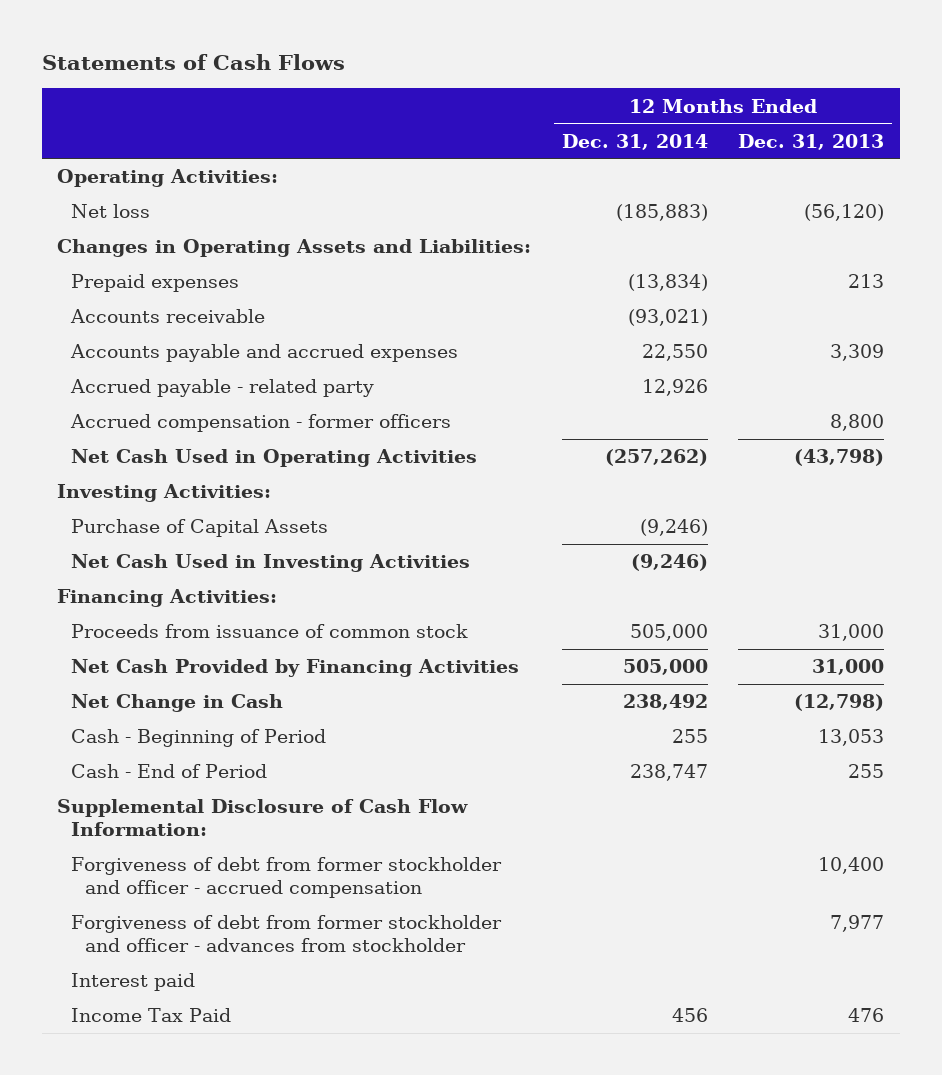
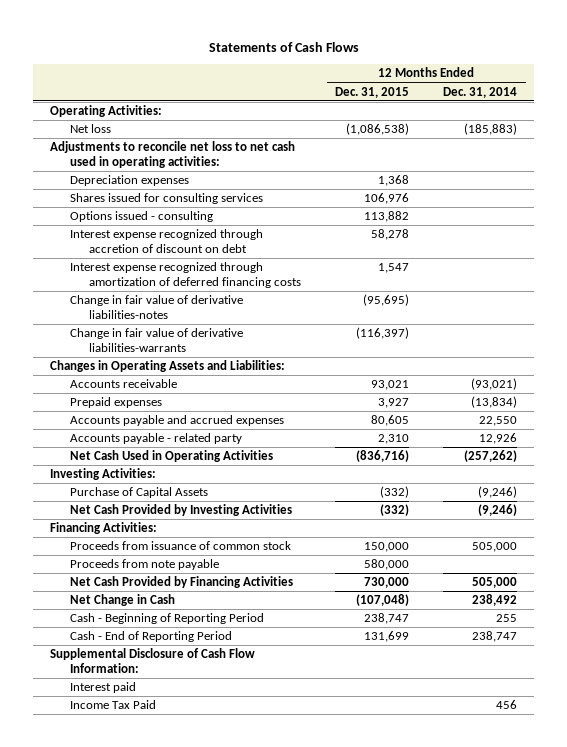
[738,133,885,150] Dec. 31, 2013 -> none
none -> [335,86,410,98] Dec. 31, 2015
none -> [49,141,295,169] Adjustments to reconcile net loss to net cash used in operating activities:
none -> [69,175,189,187] Depreciation expenses
none -> [69,193,263,205] Shares issued for consulting services
none -> [69,211,213,223] Options issued - consulting
none -> [69,229,263,254] Interest expense recognized through accretion of discount on debt
none -> [69,262,302,289] Interest expense recognized through amortization of deferred financing costs
none -> [69,295,243,320] Change in fair value of derivative liabilities-notes
none -> [69,328,243,353] Change in fair value of derivative liabilities-warrants
[70,274,239,293] Prepaid expenses -> [69,397,162,409] Prepaid expenses
[69,414,451,433] Accrued compensation - former officers -> none
[69,379,374,398] Accrued payable - related party -> [69,433,242,445] Accounts payable - related party
[70,554,470,573] Net Cash Used in Investing Activities -> [69,504,292,517] Net Cash Provided by Investing Activities
none -> [69,559,219,571] Proceeds from note payable
[70,729,326,748] Cash - Beginning of Period -> [69,613,264,625] Cash - Beginning of Reporting Period
[70,764,267,779] Cash - End of Period -> [69,631,232,643] Cash - End of Reporting Period
[70,857,502,898] Forgiveness of debt from former stockholder and officer - accrued compensation -> none
[70,915,502,952] Forgiveness of debt from former stockholder and officer - advances from stockholder -> none

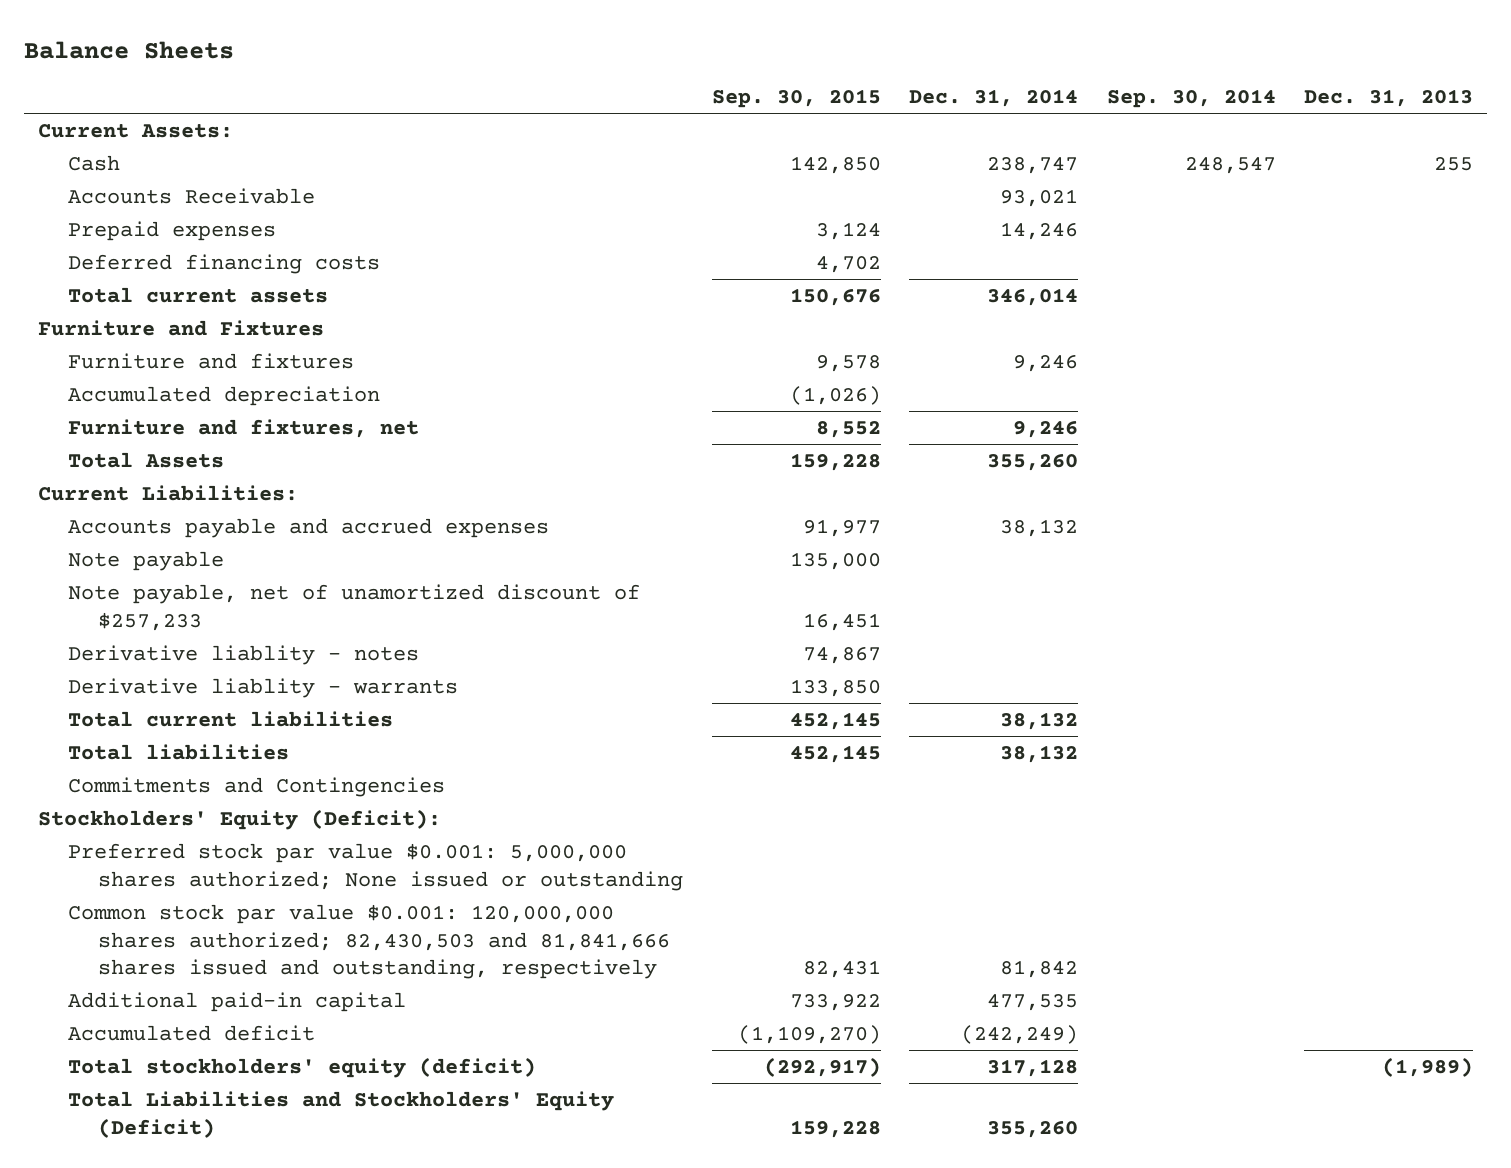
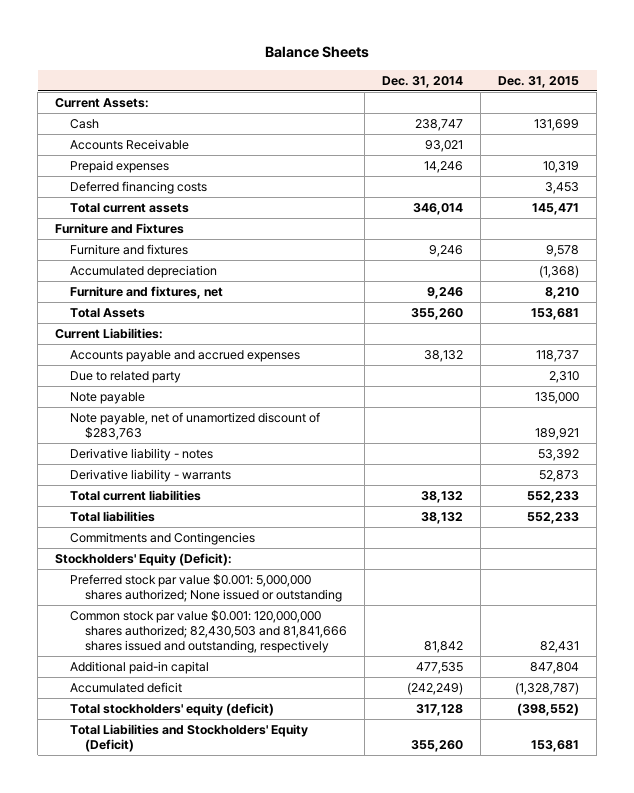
[711,89,881,109] Sep. 30, 2015 -> none
[1106,89,1276,109] Sep. 30, 2014 -> none
[1304,89,1474,108] Dec. 31, 2013 -> none
none -> [498,75,580,88] Dec. 31, 2015
none -> [70,370,182,383] Due to related party
[68,583,641,631] Note payable, net of unamortized discount of $257,233 -> [70,411,321,440] Note payable, net of unamortized discount of $283,763
[68,644,420,665] Derivative liablity - notes -> [70,447,214,461] Derivative liability - notes
[68,677,459,698] Derivative liablity - warrants -> [70,468,232,482] Derivative liability - warrants

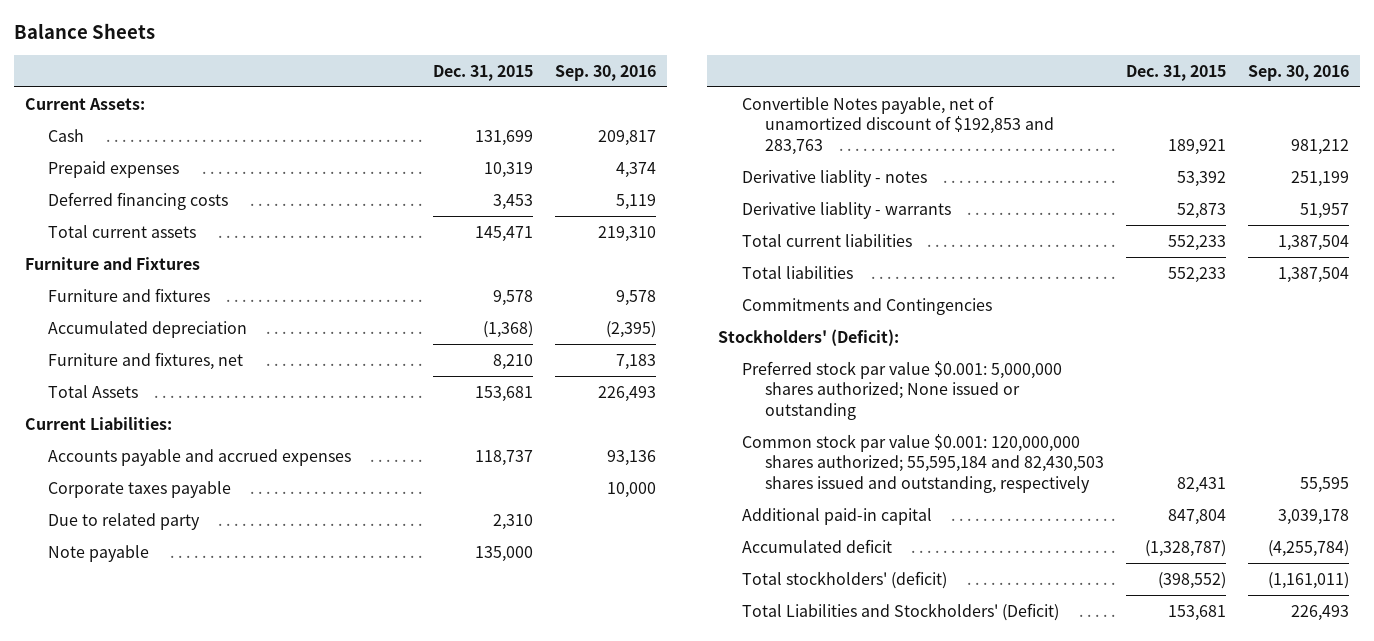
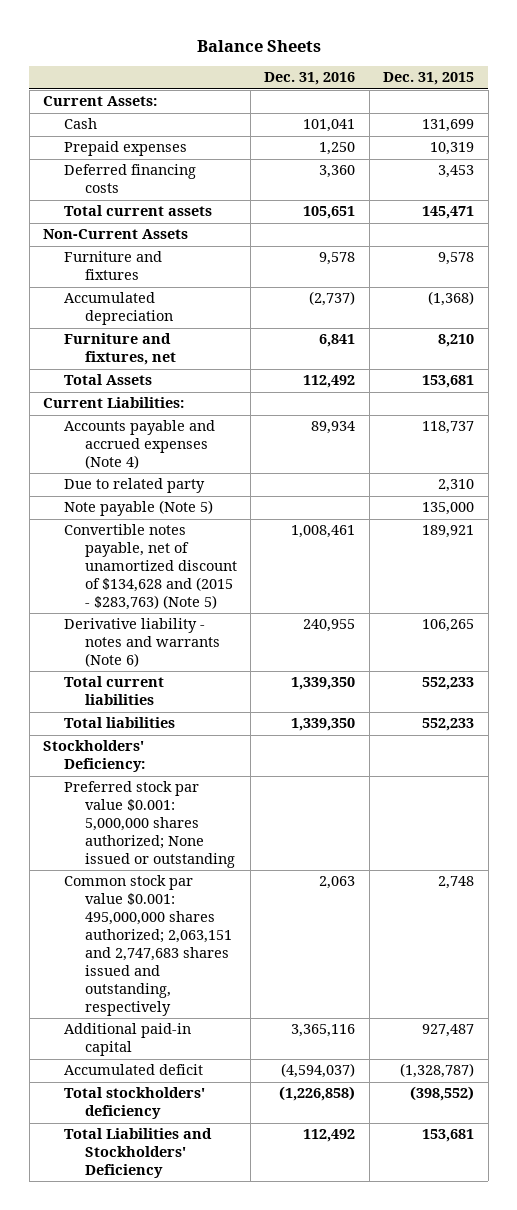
[554,64,656,81] Sep. 30, 2016 -> none
none -> [264,72,356,86] Dec. 31, 2016
[25,256,201,270] Furniture and Fixtures -> none
none -> [43,229,189,240] Non-Current Assets
[48,480,232,498] Corporate taxes payable -> none
[48,448,352,466] Accounts payable and accrued expenses -> [63,420,215,470] Accounts payable and accrued expenses (Note 4)
[741,201,951,219] Derivative liablity - warrants -> none
[48,544,150,562] Note payable -> [63,500,213,517] Note payable (Note 5)
[741,95,1054,156] Convertible Notes payable, net of unamortized discount of $192,853 and 283,763 -> [63,524,237,611] Convertible notes payable, net of unamortized discount of $134,628 and (2015 - $283,763) (Note 5)
[741,169,927,187] Derivative liablity - notes -> [63,618,220,668] Derivative liability - notes and warrants (Note 6)
[1177,170,1227,187] 53,392 -> [422,619,475,633] 106,265
[741,297,992,315] Commitments and Contingencies -> none
[718,328,900,346] Stockholders' (Deficit): -> [43,740,145,773] Stockholders' Deficiency:
[741,433,1104,494] Common stock par value $0.001: 120,000,000 shares authorized; 55,595,184 and 82,430,503 shares issued and outstanding, respectively -> [63,875,232,1016] Common stock par value $0.001: 495,000,000 shares authorized; 2,063,151 and 2,747,683 shares issued and outstanding, respectively
[1177,477,1227,494] 82,431 -> [438,876,475,890] 2,748
[1168,508,1227,525] 847,804 -> [422,1024,475,1038] 927,487
[741,570,947,589] Total stockholders' (deficit) -> [63,1087,205,1120] Total stockholders' deficiency
[741,602,1059,621] Total Liabilities and Stockholders' (Deficit) -> [63,1128,212,1179] Total Liabilities and Stockholders' Deficiency

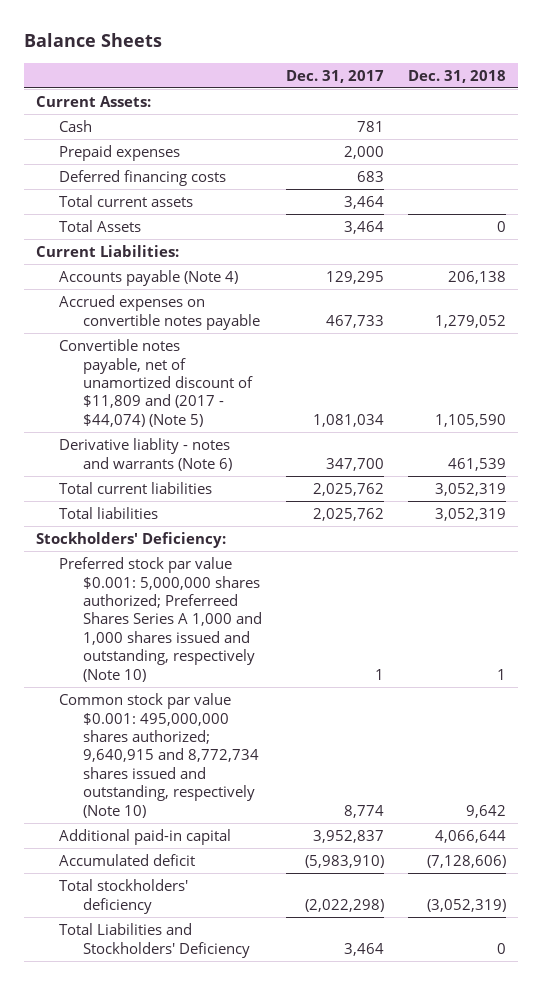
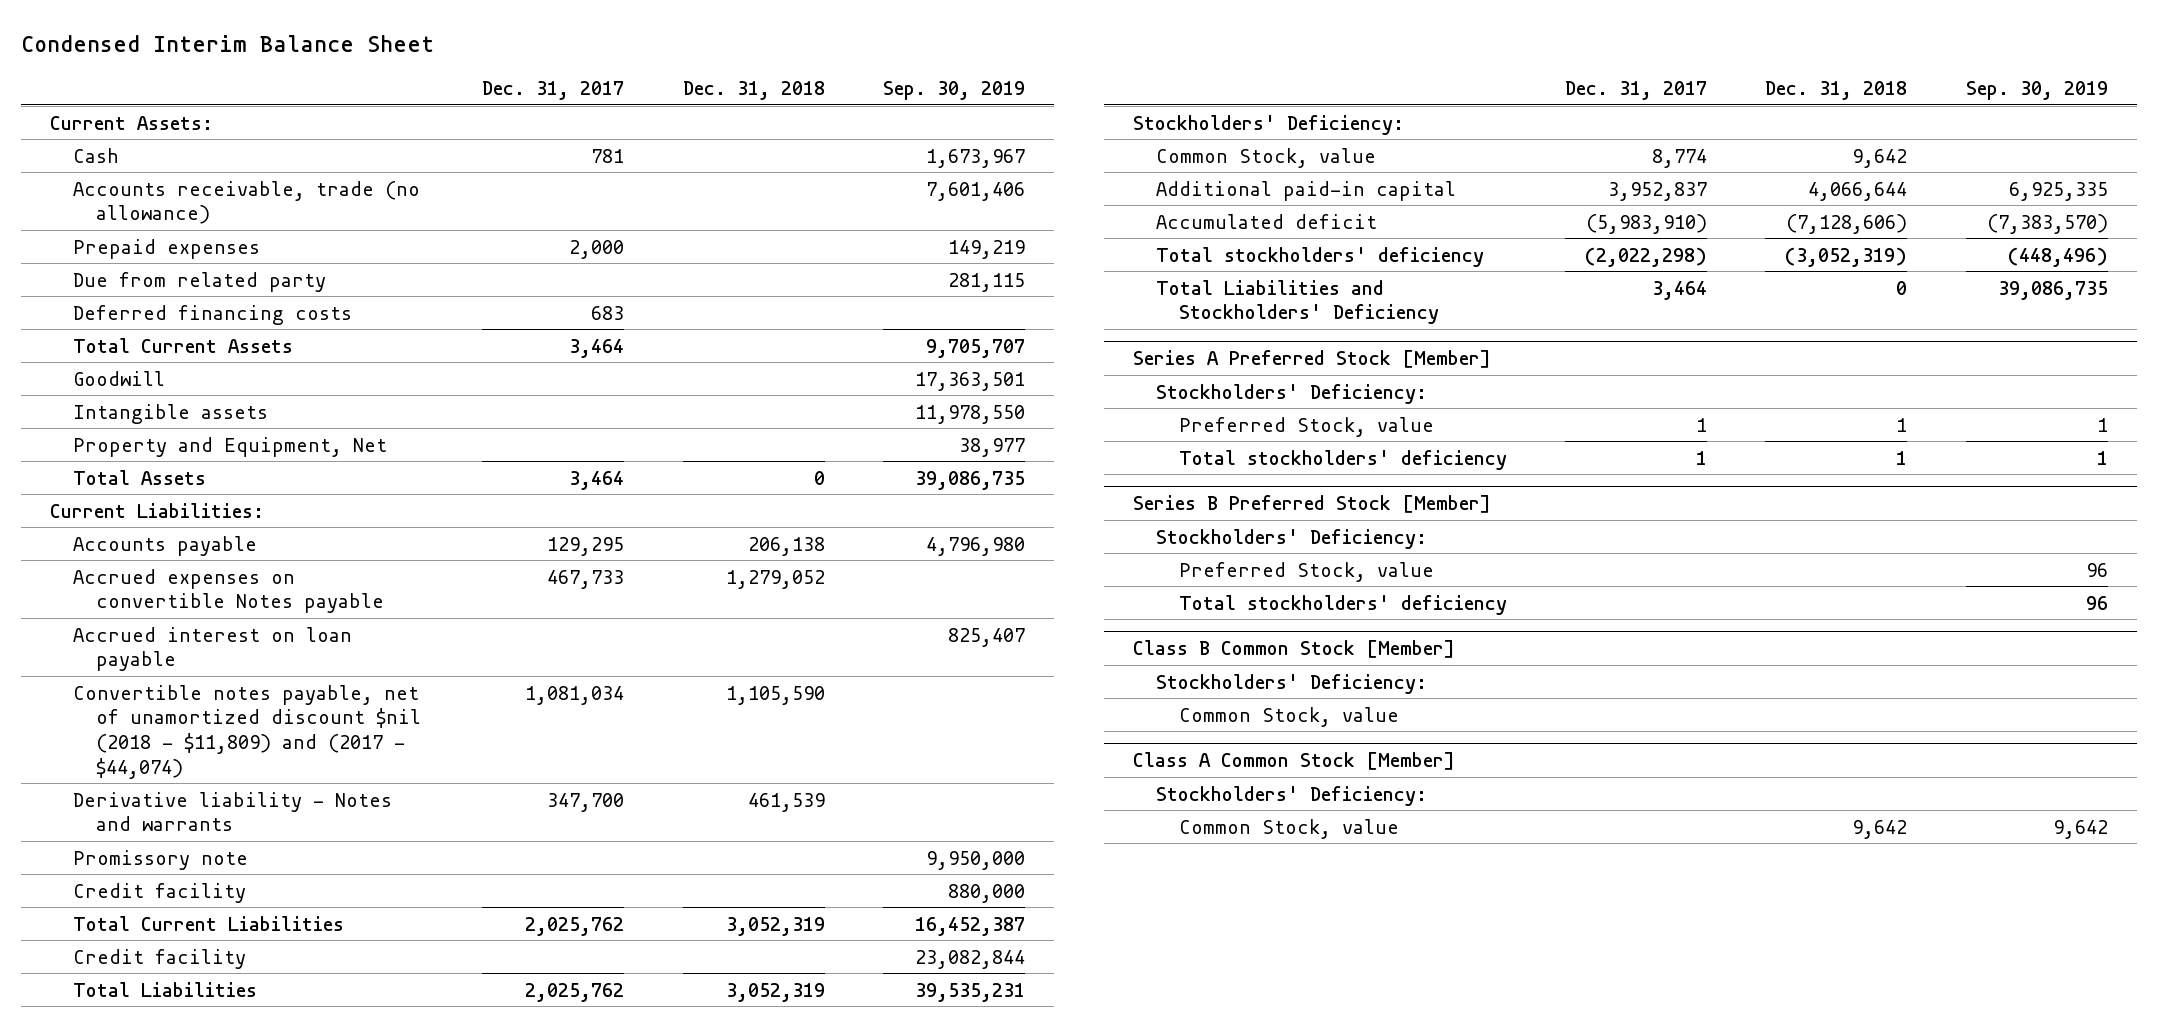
[23,33,162,48] Balance Sheets -> [20,34,434,52] Condensed Interim Balance Sheet
none -> [882,81,1025,101] Sep. 30, 2019
none -> [72,180,420,225] Accounts receivable, trade (no allowance)
none -> [72,271,326,292] Due from related party
[59,195,194,208] Total current assets -> [72,337,293,353] Total Current Assets
none -> [72,370,165,386] Goodwill
none -> [72,403,268,424] Intangible assets
none -> [72,436,387,457] Property and Equipment, Net
[59,270,239,287] Accounts payable (Note 4) -> [72,535,257,556] Accounts payable
[59,295,261,330] Accrued expenses on convertible notes payable -> [72,568,384,614] Accrued expenses on convertible Notes payable
none -> [72,626,352,672] Accrued interest on loan payable
[59,339,254,427] Convertible notes payable, net of unamortized discount of $11,809 and (2017 - $44,074) (Note 5) -> [72,684,421,779] Convertible notes payable, net of unamortized discount $nil (2018 - $11,809) and (2017 - $44,074)
[59,438,233,471] Derivative liablity - notes and warrants (Note 6) -> [72,791,392,832] Derivative liability - Notes and warrants
none -> [72,849,248,870] Promissory note
none -> [72,882,246,903] Credit facility
[59,482,213,495] Total current liabilities -> [72,915,344,931] Total Current Liabilities
none -> [72,948,246,969] Credit facility
[59,507,159,520] Total liabilities -> [72,981,257,997] Total Liabilities
[59,557,263,682] Preferred stock par value $0.001: 5,000,000 shares authorized; Preferreed Shares Series A 1,000 and 1,000 shares issued and outstanding, respectively (Note 10) -> none
[59,693,260,818] Common stock par value $0.001: 495,000,000 shares authorized; 9,640,915 and 8,772,734 shares issued and outstanding, respectively (Note 10) -> [1155,147,1376,168] Common Stock, value
none -> [1133,349,1492,368] Series A Preferred Stock [Member]
none -> [1155,383,1427,404] Stockholders' Deficiency:
none -> [1178,416,1434,437] Preferred Stock, value
none -> [1178,449,1507,470] Total stockholders' deficiency
none -> [1133,494,1492,513] Series B Preferred Stock [Member]
none -> [1155,528,1427,549] Stockholders' Deficiency:
none -> [1178,561,1434,582] Preferred Stock, value
none -> [1178,594,1507,615] Total stockholders' deficiency
none -> [1133,639,1456,658] Class B Common Stock [Member]
none -> [1155,673,1427,694] Stockholders' Deficiency:
none -> [1178,706,1399,727] Common Stock, value
none -> [1133,751,1456,770] Class A Common Stock [Member]
none -> [1155,785,1427,806] Stockholders' Deficiency:
none -> [1178,818,1399,839] Common Stock, value

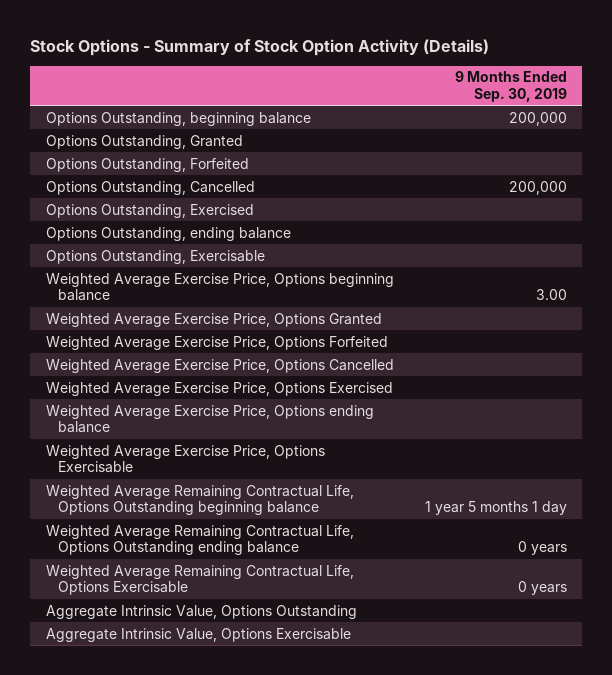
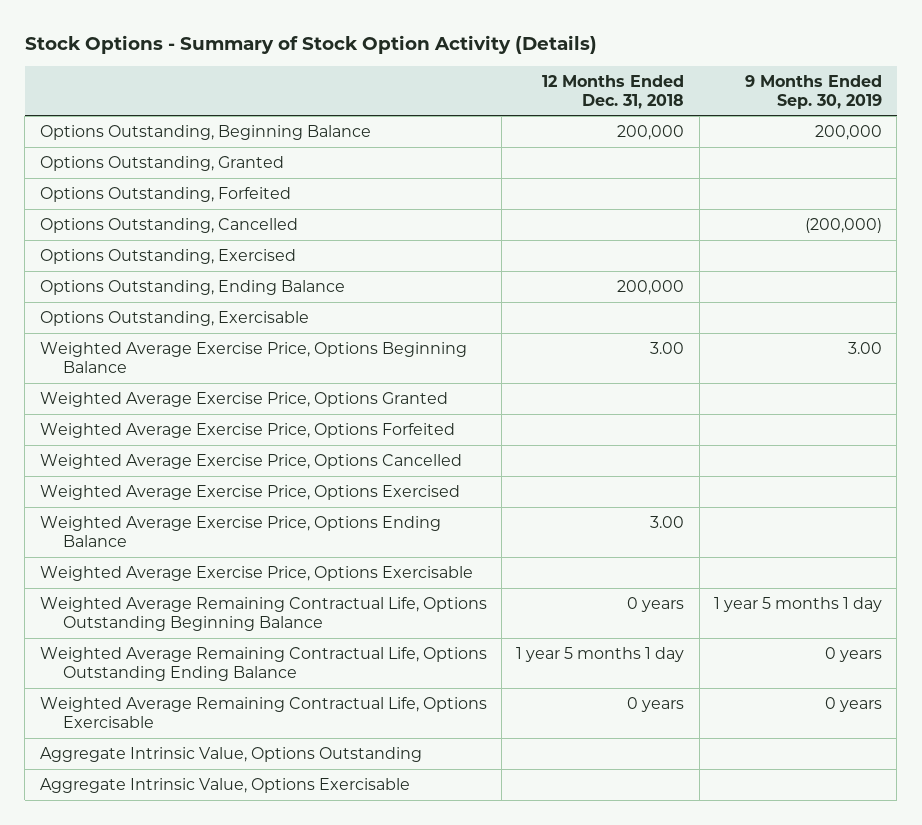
none -> [542,74,685,109] 12 Months Ended Dec. 31, 2018
[45,111,311,126] Options Outstanding, beginning balance -> [39,124,371,140] Options Outstanding, Beginning Balance
[508,180,567,195] 200,000 -> [805,217,883,233] (200,000)
[45,226,291,241] Options Outstanding, ending balance -> [39,279,345,295] Options Outstanding, Ending Balance
[45,272,394,301] Weighted Average Exercise Price, Options beginning balance -> [39,341,467,373] Weighted Average Exercise Price, Options Beginning Balance
[45,404,374,433] Weighted Average Exercise Price, Options ending balance -> [39,515,441,547] Weighted Average Exercise Price, Options Ending Balance
[45,484,354,515] Weighted Average Remaining Contractual Life, Options Outstanding beginning balance -> [39,596,487,631] Weighted Average Remaining Contractual Life, Options Outstanding Beginning Balance
[45,524,354,555] Weighted Average Remaining Contractual Life, Options Outstanding ending balance -> [39,646,487,681] Weighted Average Remaining Contractual Life, Options Outstanding Ending Balance

